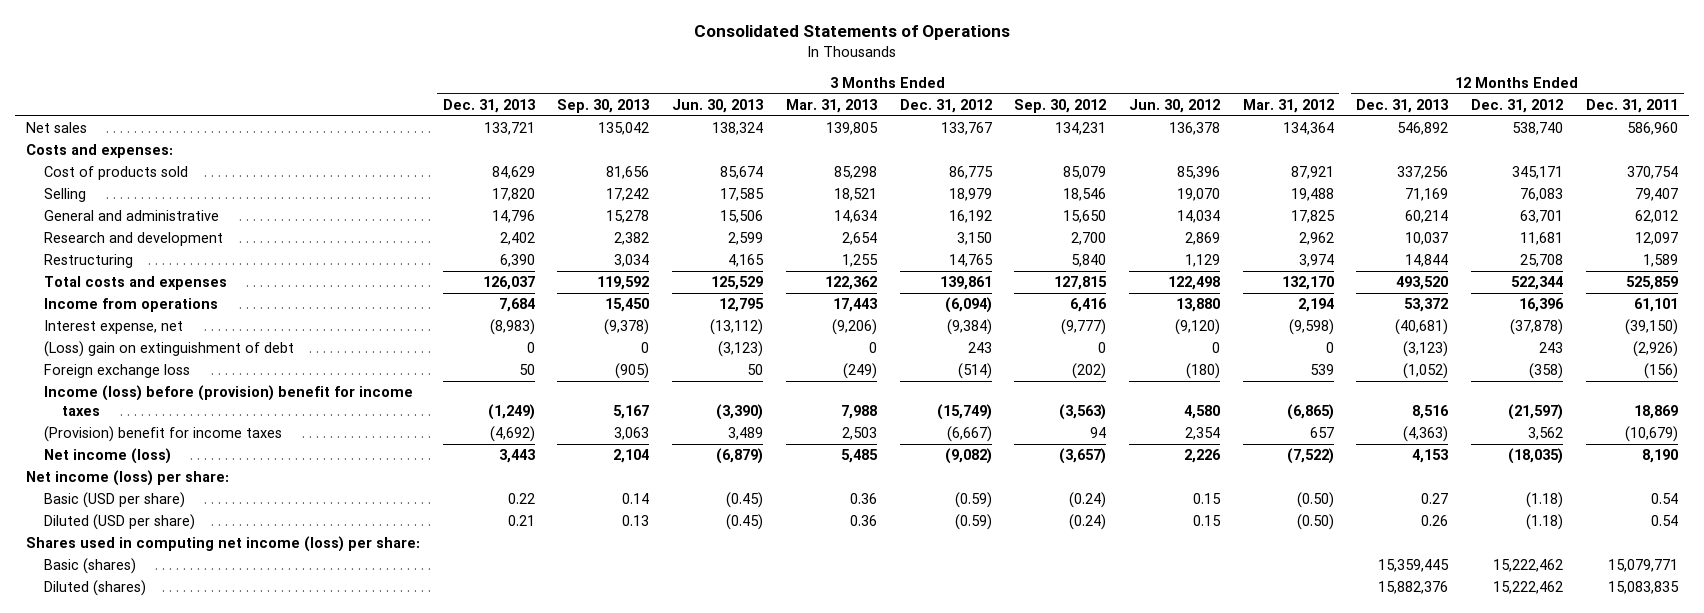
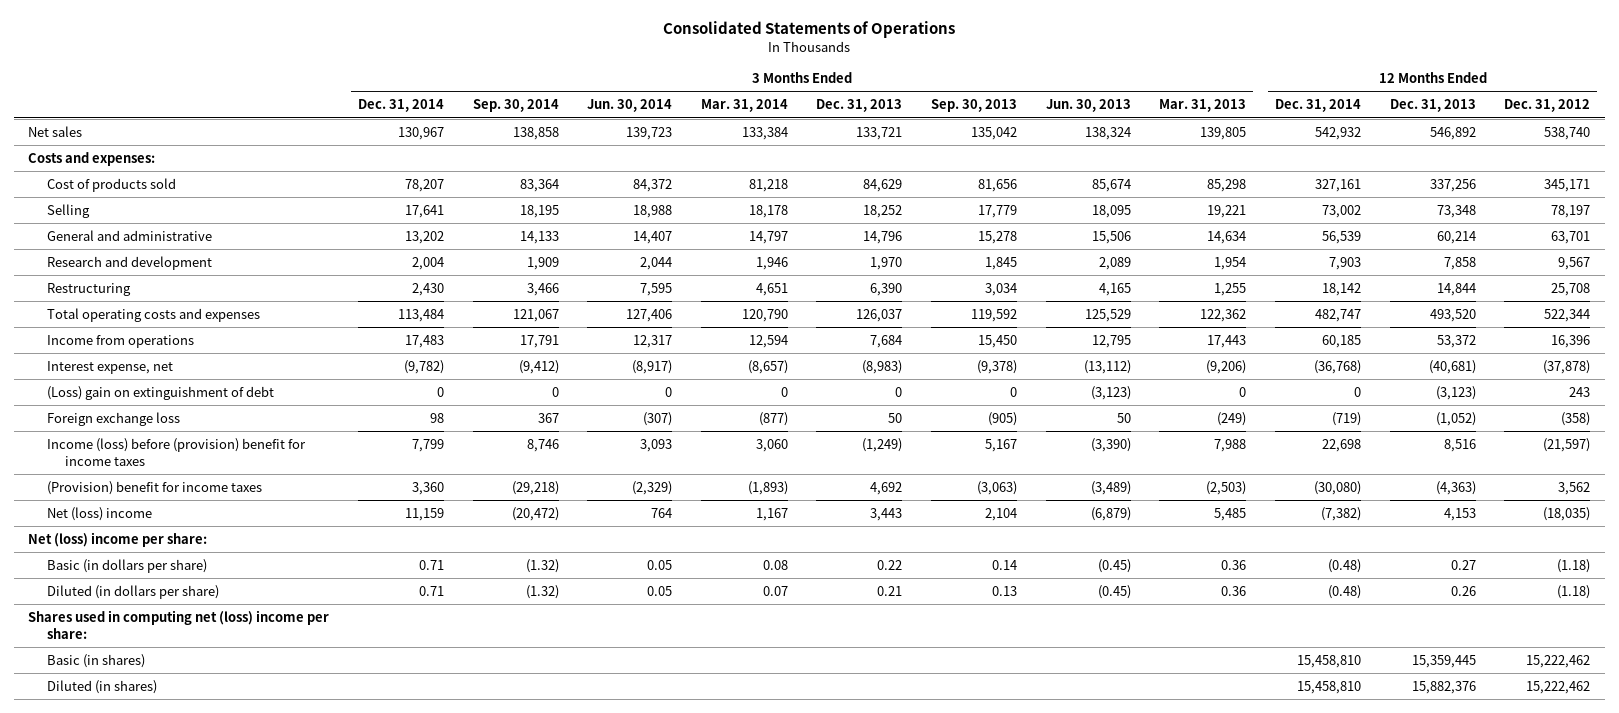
[899,99,992,114] Dec. 31, 2012 -> none
[1014,99,1107,114] Sep. 30, 2012 -> none
[1129,99,1221,114] Jun. 30, 2012 -> none
[1242,99,1334,114] Mar. 31, 2012 -> none
[1585,99,1678,114] Dec. 31, 2011 -> none
none -> [357,99,444,113] Dec. 31, 2014
none -> [472,99,559,113] Sep. 30, 2014
none -> [587,99,673,113] Jun. 30, 2014
none -> [700,99,788,113] Mar. 31, 2014
none -> [1274,99,1361,113] Dec. 31, 2014
[491,188,535,202] 17,820 -> [863,204,903,218] 18,252
[606,188,650,202] 17,242 -> [978,204,1018,218] 17,779
[720,188,765,202] 17,585 -> [1091,204,1131,218] 18,095
[833,188,877,202] 18,521 -> [1207,204,1247,218] 19,221
[1405,188,1449,202] 71,169 -> [1436,204,1476,218] 73,348
[1520,188,1564,202] 76,083 -> [1551,204,1591,218] 78,197
[499,232,535,246] 2,402 -> [870,256,903,270] 1,970
[614,232,650,246] 2,382 -> [985,256,1018,270] 1,845
[728,232,764,246] 2,599 -> [1098,256,1131,270] 2,089
[841,232,877,246] 2,654 -> [1214,256,1247,270] 1,954
[1405,232,1449,246] 10,037 -> [1443,256,1476,270] 7,858
[1520,232,1564,246] 11,681 -> [1558,256,1591,270] 9,567
[43,276,227,291] Total costs and expenses -> [46,307,260,322] Total operating costs and expenses
[489,426,535,443] (4,692) -> [870,481,903,495] 4,692
[614,427,650,441] 3,063 -> [977,480,1018,495] (3,063)
[728,427,764,441] 3,489 -> [1090,480,1131,495] (3,489)
[841,427,877,441] 2,503 -> [1206,480,1247,495] (2,503)
[43,448,171,465] Net income (loss) -> [46,506,152,521] Net (loss) income
[25,470,229,487] Net income (loss) per share: -> [28,531,208,547] Net (loss) income per share:
[43,492,185,509] Basic (USD per share) -> [46,558,207,573] Basic (in dollars per share)
[43,514,195,531] Diluted (USD per share) -> [46,584,219,599] Diluted (in dollars per share)
[25,536,420,553] Shares used in computing net income (loss) per share: -> [28,609,330,639] Shares used in computing net (loss) income per share:
[43,558,136,575] Basic (shares) -> [46,653,145,668] Basic (in shares)
[43,580,146,597] Diluted (shares) -> [46,679,157,694] Diluted (in shares)

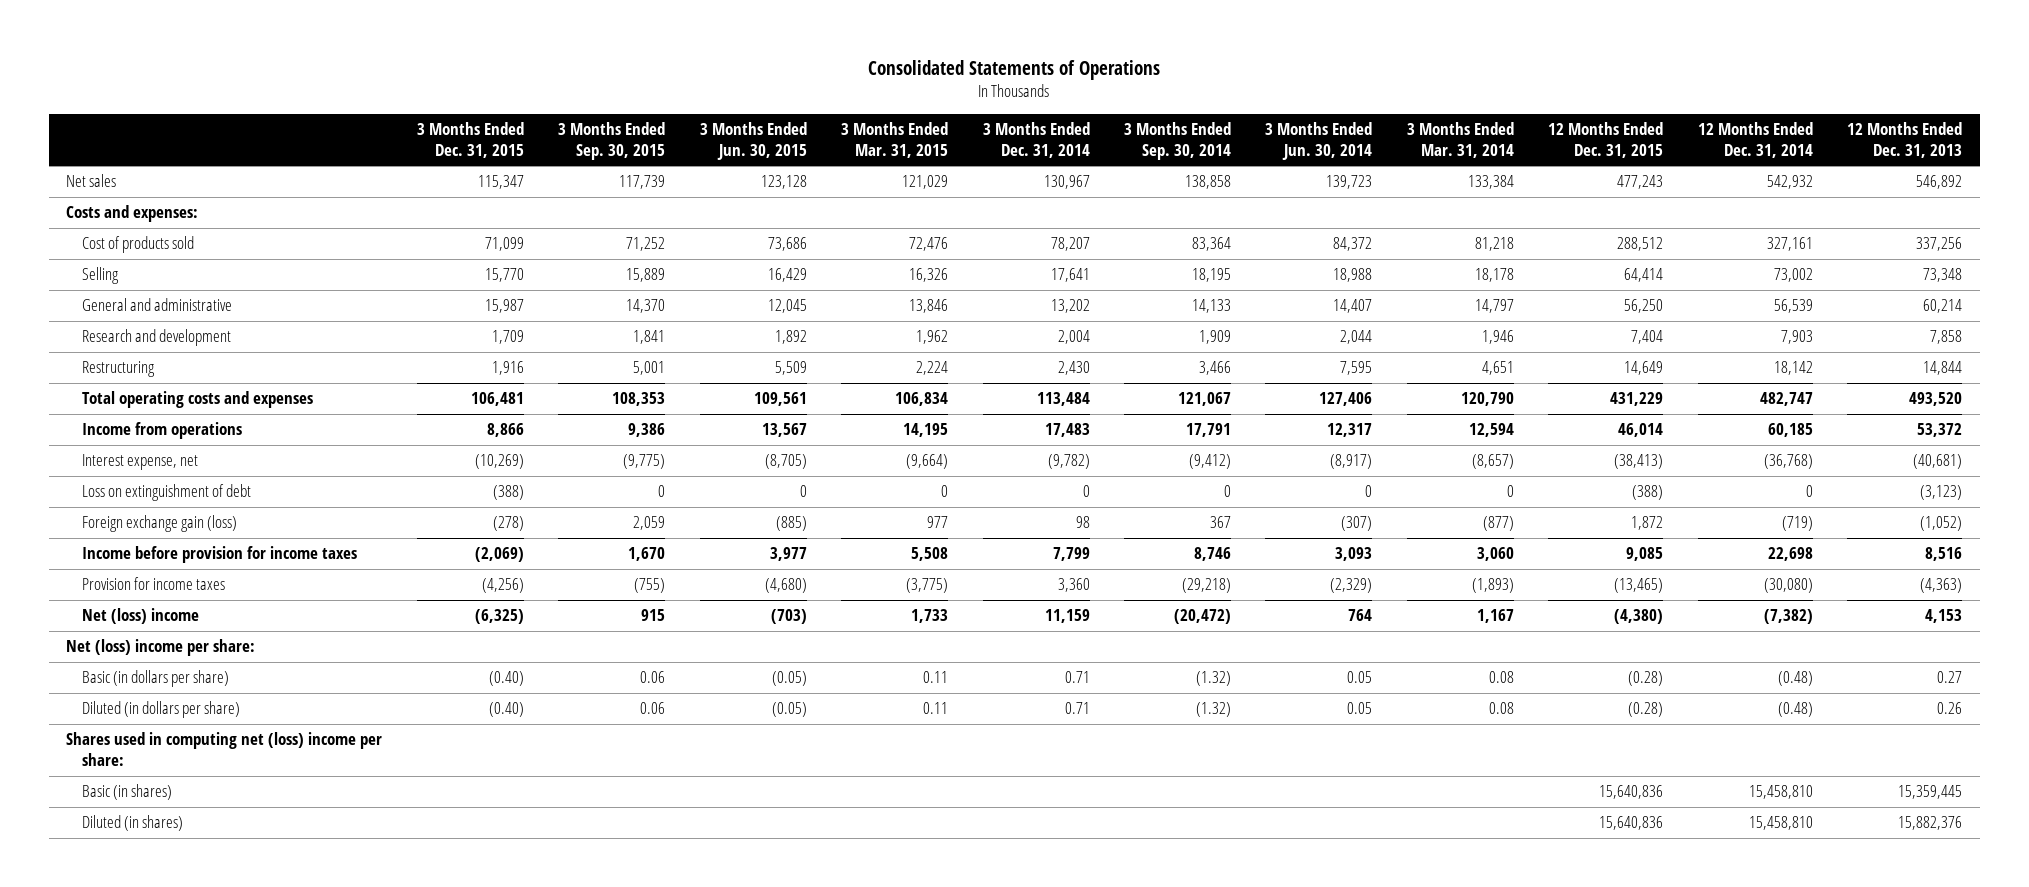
[816,99,903,113] Dec. 31, 2013 -> none
[931,99,1018,113] Sep. 30, 2013 -> none
[1045,99,1131,113] Jun. 30, 2013 -> none
[1159,99,1247,113] Mar. 31, 2013 -> none
[1504,99,1591,113] Dec. 31, 2012 -> none
none -> [416,121,524,158] 3 Months Ended Dec. 31, 2015
none -> [558,121,666,160] 3 Months Ended Sep. 30, 2015
none -> [699,121,807,160] 3 Months Ended Jun. 30, 2015
none -> [841,121,949,158] 3 Months Ended Mar. 31, 2015
none -> [1548,121,1664,158] 12 Months Ended Dec. 31, 2015
[46,385,274,400] (Loss) gain on extinguishment of debt -> [82,484,252,502] Loss on extinguishment of debt
[46,411,180,426] Foreign exchange loss -> [82,515,238,533] Foreign exchange gain (loss)
[46,437,306,466] Income (loss) before (provision) benefit for income taxes -> [82,546,358,564] Income before provision for income taxes
[46,480,262,495] (Provision) benefit for income taxes -> [82,577,226,591] Provision for income taxes
[762,585,788,596] 0.07 -> [1488,702,1514,715] 0.08

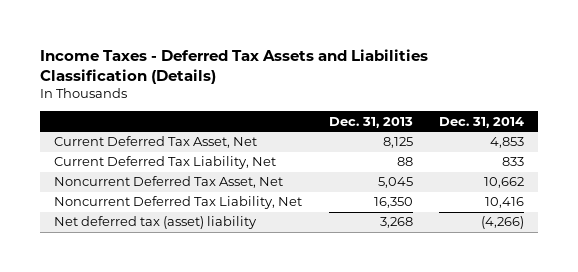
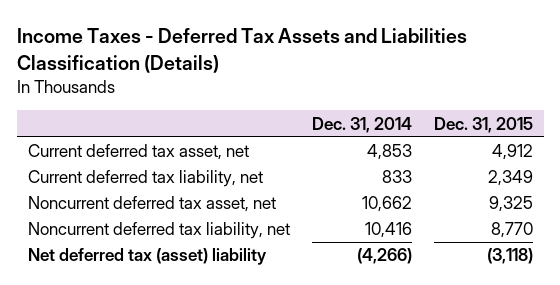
[328,116,413,128] Dec. 31, 2013 -> none
none -> [433,116,533,133] Dec. 31, 2015
[53,136,257,149] Current Deferred Tax Asset, Net -> [27,144,249,161] Current deferred tax asset, net
[53,156,276,170] Current Deferred Tax Liability, Net -> [27,170,263,188] Current deferred tax liability, net
[53,176,283,189] Noncurrent Deferred Tax Asset, Net -> [27,196,276,213] Noncurrent deferred tax asset, net
[53,196,302,210] Noncurrent Deferred Tax Liability, Net -> [27,222,290,240] Noncurrent deferred tax liability, net

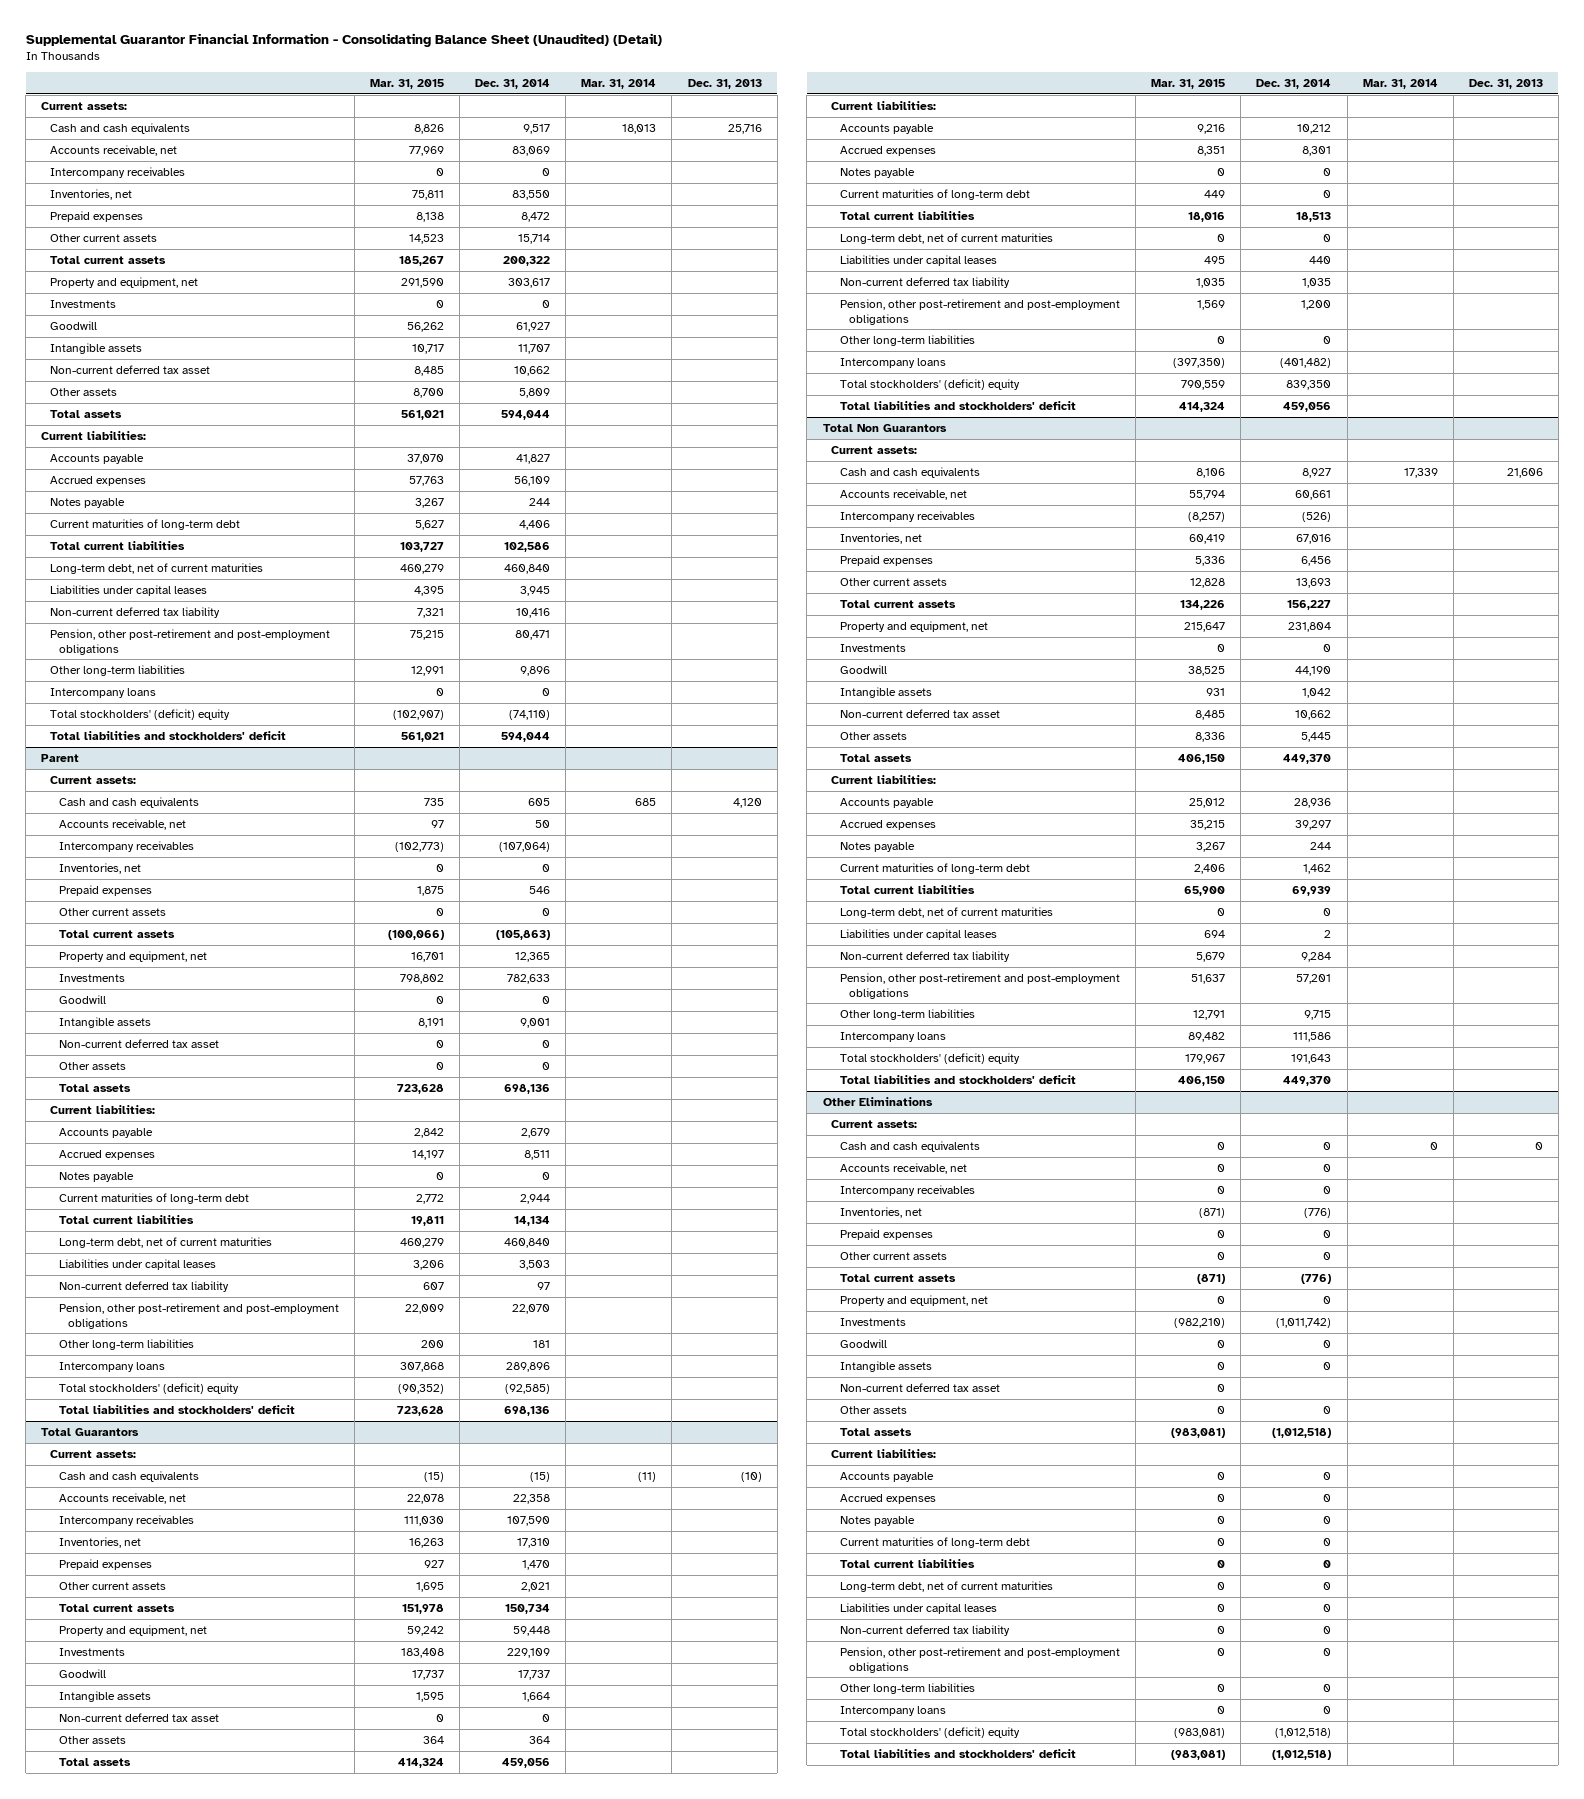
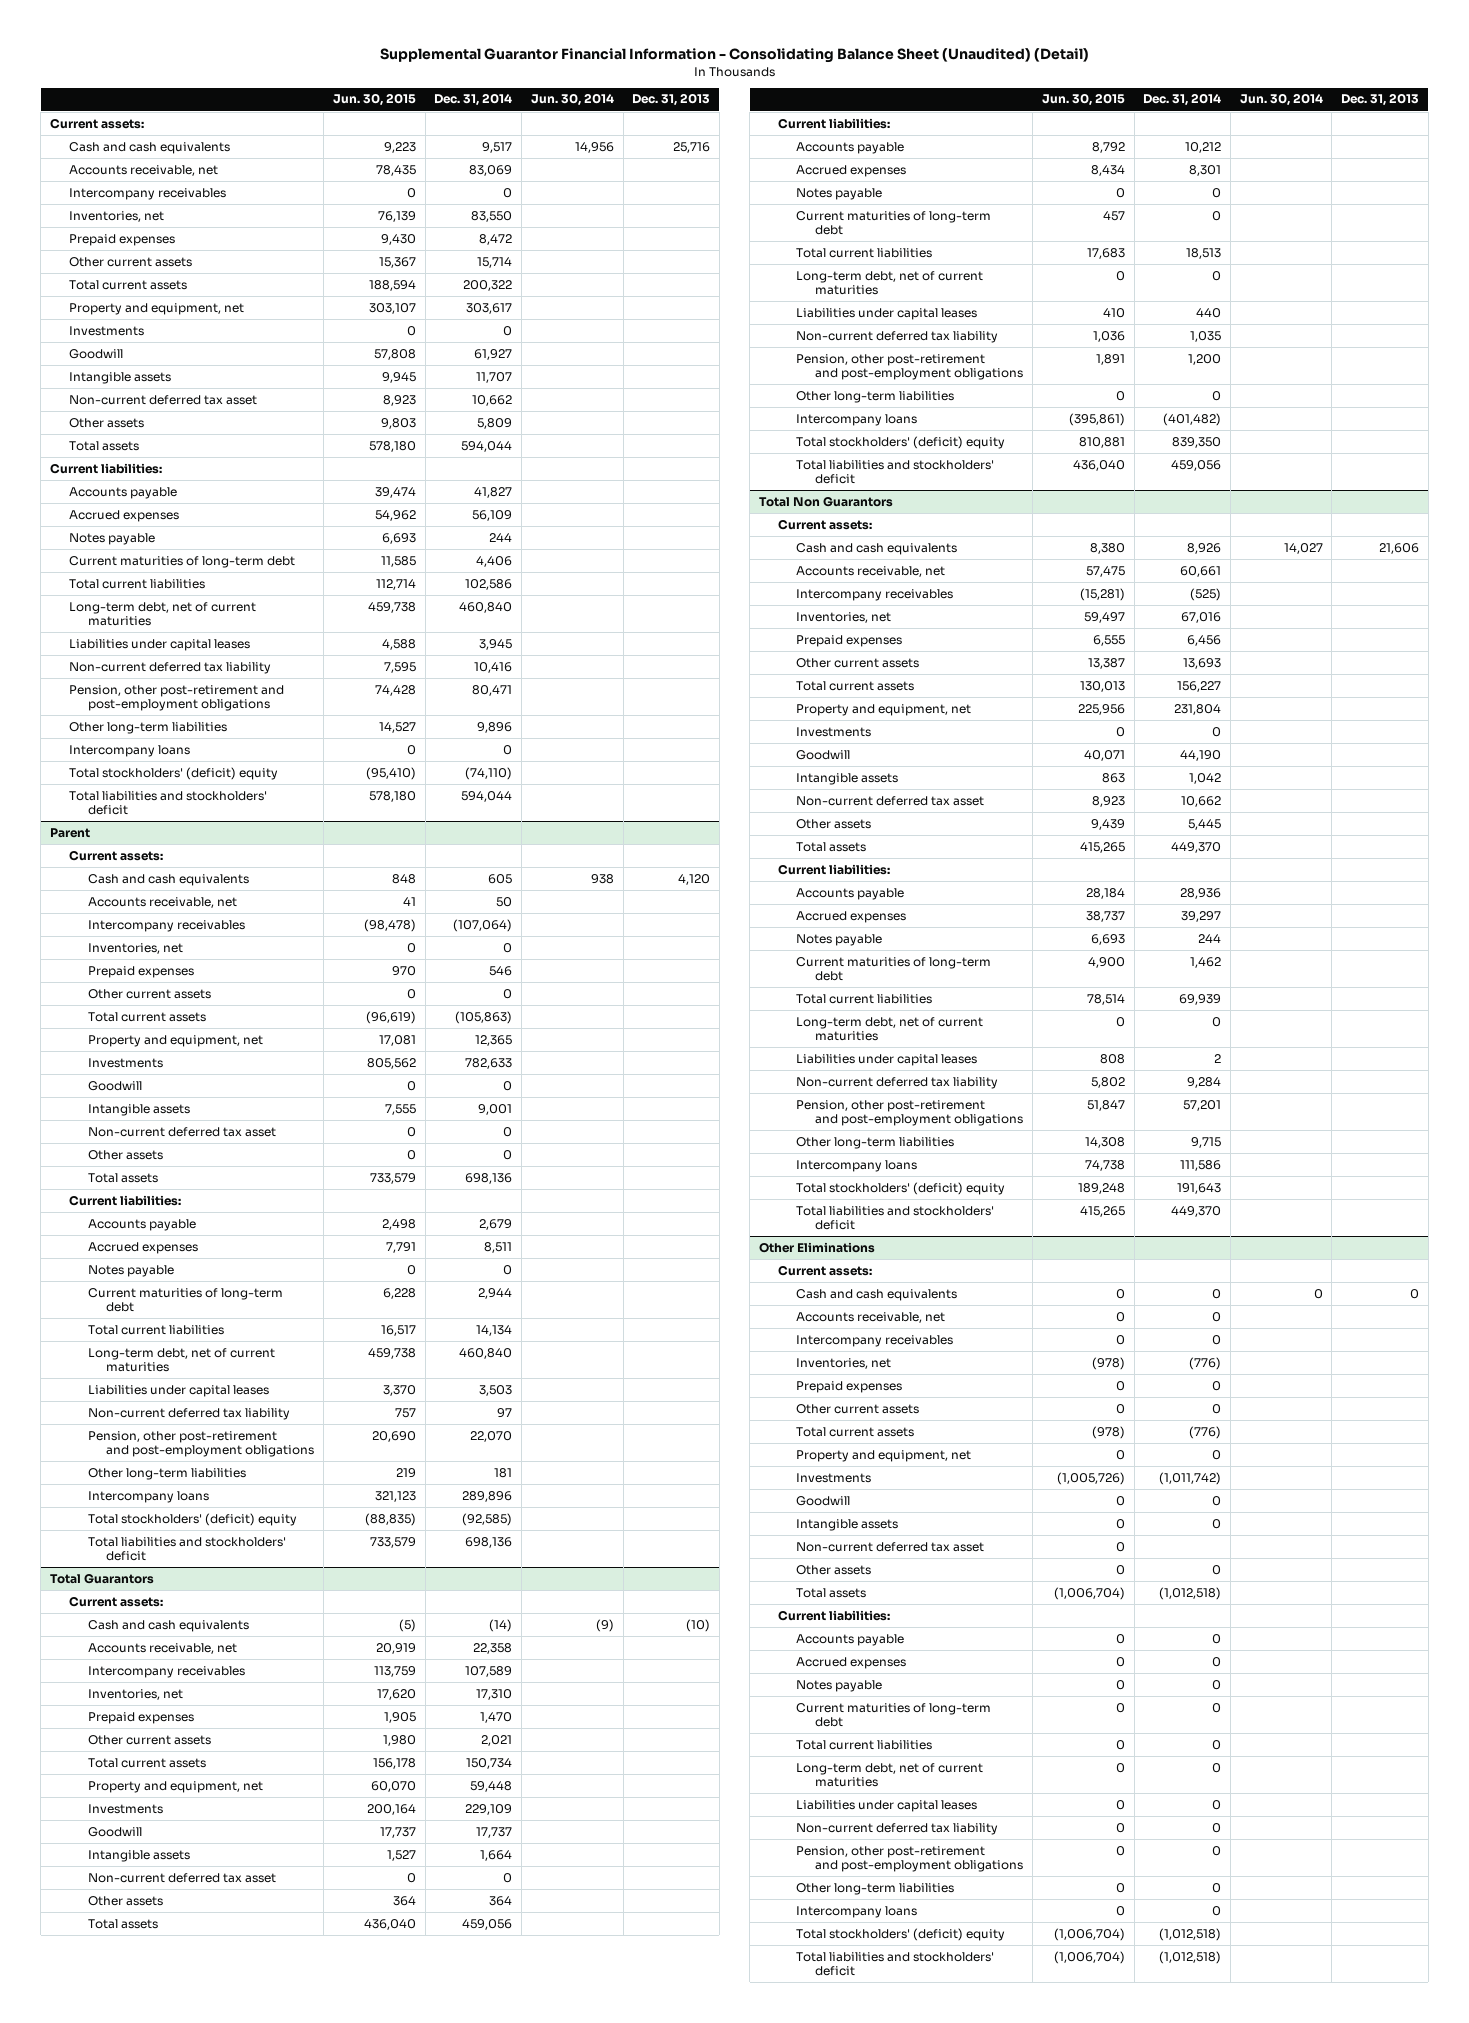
[370,79,445,90] Mar. 31, 2015 -> none
[581,79,657,90] Mar. 31, 2014 -> none
none -> [332,93,416,107] Jun. 30, 2015
none -> [530,93,614,107] Jun. 30, 2014
[530,1471,551,1482] (15) -> [489,1618,513,1632] (14)
[507,1515,551,1526] 107,590 -> [465,1665,513,1677] 107,589
[1302,467,1332,478] 8,927 -> [1187,542,1222,554] 8,926
[1302,511,1332,522] (526) -> [1190,587,1222,601] (525)

